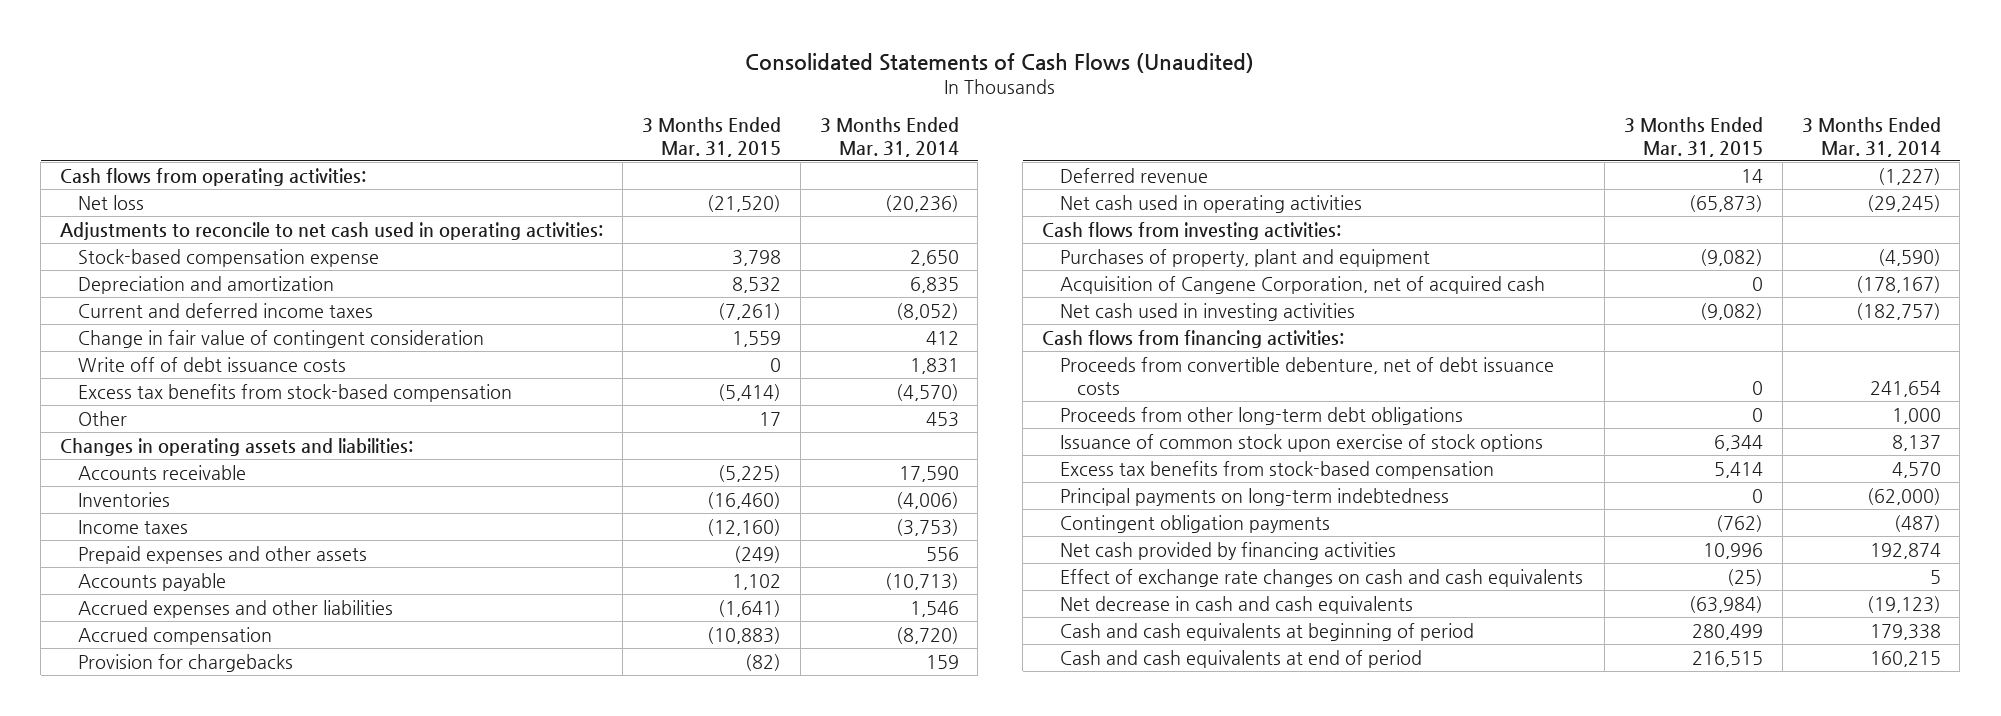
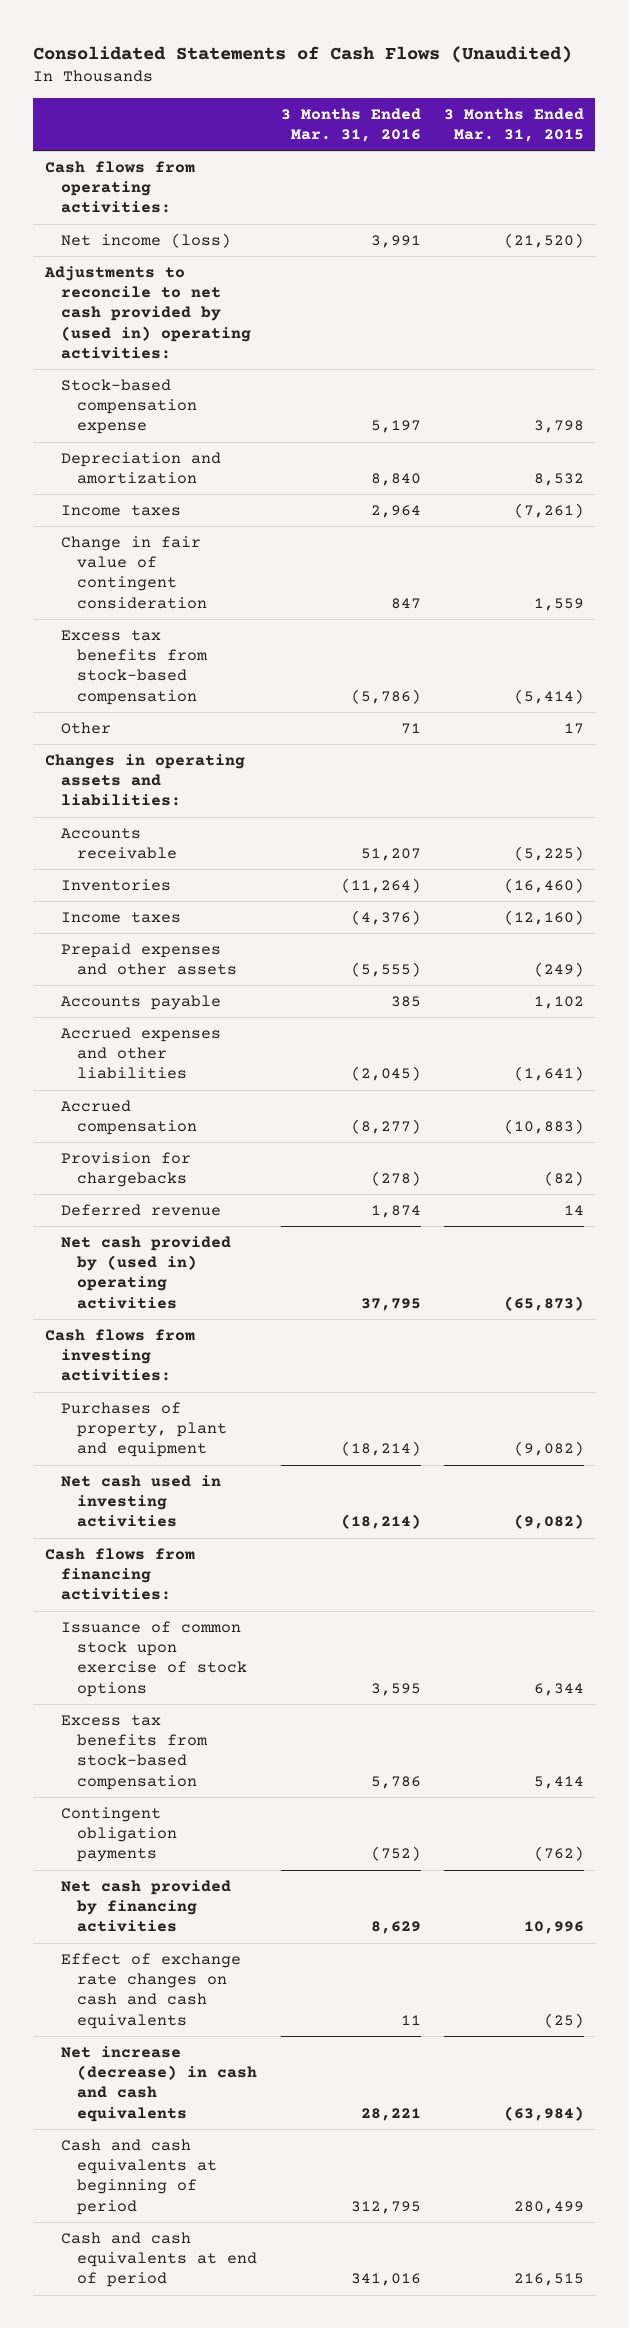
[819,116,959,157] 3 Months Ended Mar. 31, 2014 -> none
none -> [280,107,421,142] 3 Months Ended Mar. 31, 2016
[77,194,144,210] Net loss -> [61,232,232,248] Net income (loss)
[60,221,604,240] Adjustments to reconcile to net cash used in operating activities: -> [43,265,252,360] Adjustments to reconcile to net cash provided by (used in) operating activities:
[77,302,373,318] Current and deferred income taxes -> [61,504,182,516] Income taxes
[77,356,346,372] Write off of debt issuance costs -> none
[1059,194,1362,213] Net cash used in operating activities -> [61,1235,232,1309] Net cash provided by (used in) operating activities
[1059,275,1545,294] Acquisition of Cangene Corporation, net of acquired cash -> none
[1059,356,1554,395] Proceeds from convertible debenture, net of debt issuance costs -> none
[1059,406,1463,425] Proceeds from other long-term debt obligations -> none
[1059,487,1449,506] Principal payments on long-term indebtedness -> none
[1059,595,1413,614] Net decrease in cash and cash equivalents -> [61,2045,258,2122] Net increase (decrease) in cash and cash equivalents

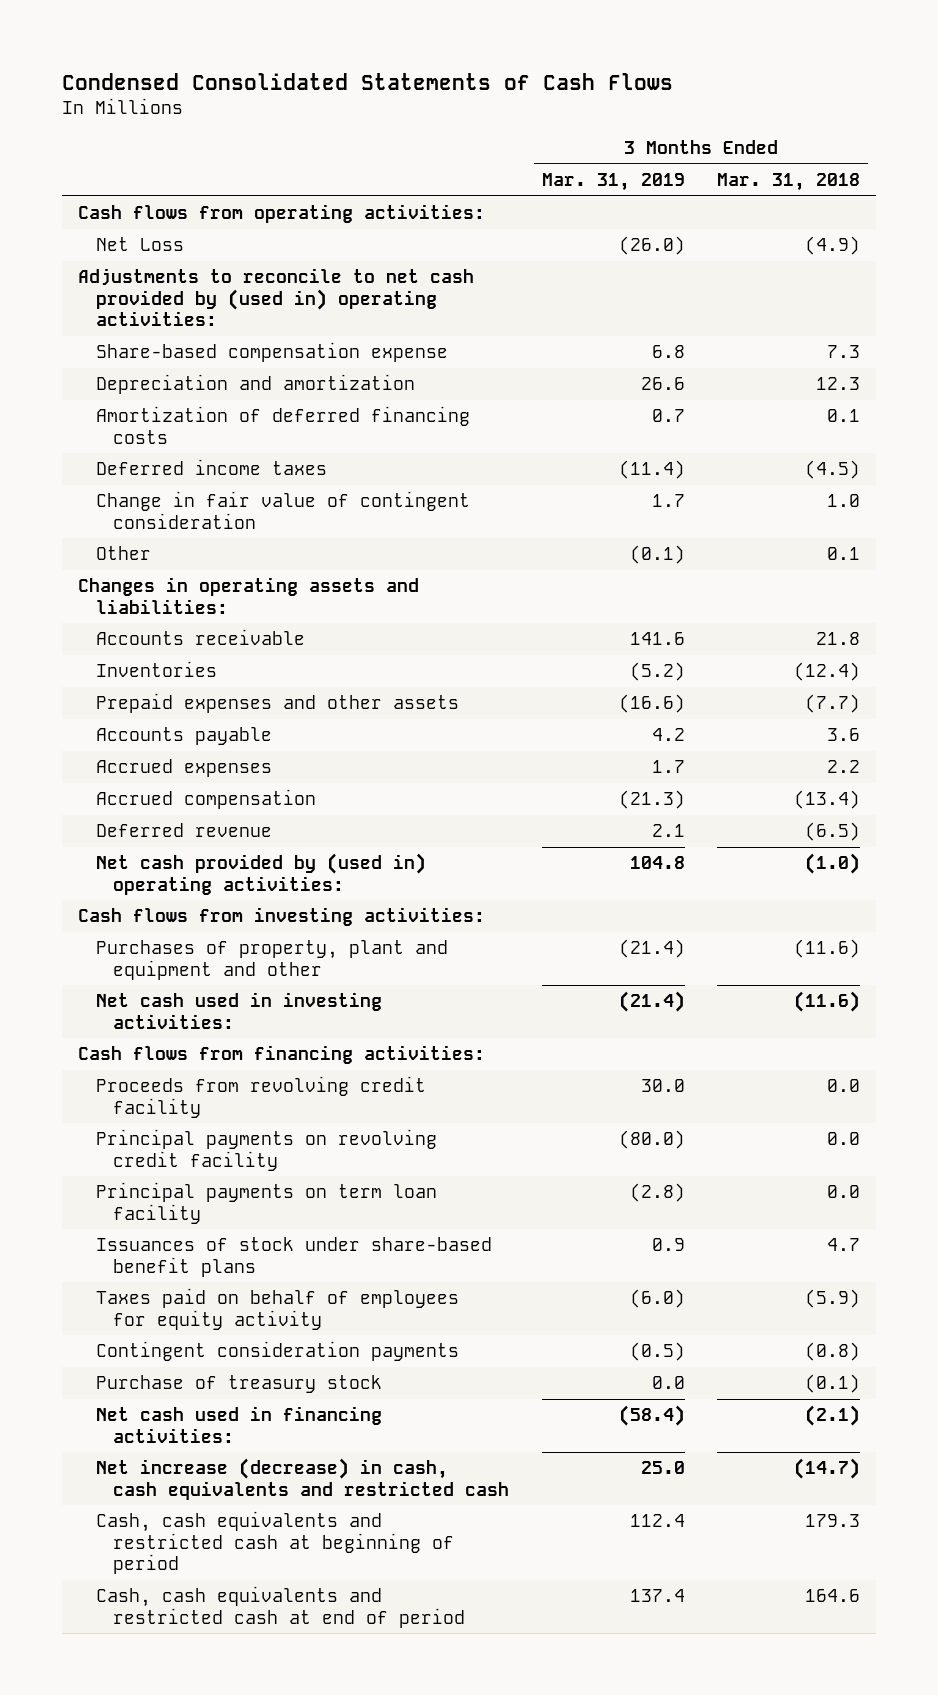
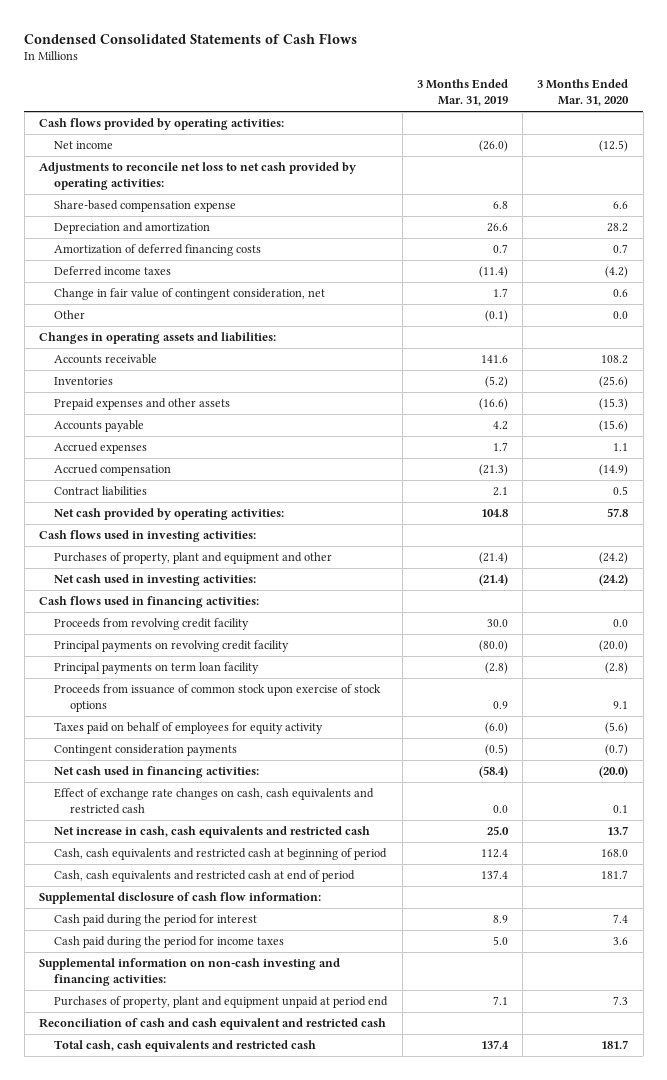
[716,173,860,192] Mar. 31, 2018 -> none
none -> [537,79,630,107] 3 Months Ended Mar. 31, 2020
[95,237,184,252] Net Loss -> none
[78,204,486,224] Cash flows from operating activities: -> [38,118,284,131] Cash flows provided by operating activities:
none -> [54,141,114,150] Net income
[78,268,475,327] Adjustments to reconcile to net cash provided by (used in) operating activities: -> [38,162,356,191] Adjustments to reconcile net loss to net cash provided by operating activities:
[95,491,470,529] Change in fair value of contingent consideration -> [54,288,326,301] Change in fair value of contingent consideration, net
[95,823,272,838] Deferred revenue -> [54,486,148,497] Contract liabilities
[95,853,426,895] Net cash provided by (used in) operating activities: -> [54,508,285,521] Net cash provided by operating activities:
[78,907,486,927] Cash flows from investing activities: -> [38,530,256,543] Cash flows used in investing activities:
[78,1045,486,1065] Cash flows from financing activities: -> [38,596,259,609] Cash flows used in financing activities:
[95,1237,492,1277] Issuances of stock under share-based benefit plans -> [54,684,382,713] Proceeds from issuance of common stock upon exercise of stock options
[95,1375,382,1394] Purchase of treasury stock -> none
none -> [54,788,375,815] Effect of exchange rate changes on cash, cash equivalents and restricted cash
[95,1458,510,1500] Net increase (decrease) in cash, cash equivalents and restricted cash -> [54,826,371,839] Net increase in cash, cash equivalents and restricted cash
none -> [38,892,321,905] Supplemental disclosure of cash flow information:
none -> [54,914,258,927] Cash paid during the period for interest
none -> [54,936,285,949] Cash paid during the period for income taxes
none -> [38,958,340,987] Supplemental information on non-cash investing and financing activities:
none -> [54,996,389,1009] Purchases of property, plant and equipment unpaid at period end
none -> [38,1018,386,1031] Reconciliation of cash and cash equivalent and restricted cash
none -> [54,1040,317,1053] Total cash, cash equivalents and restricted cash

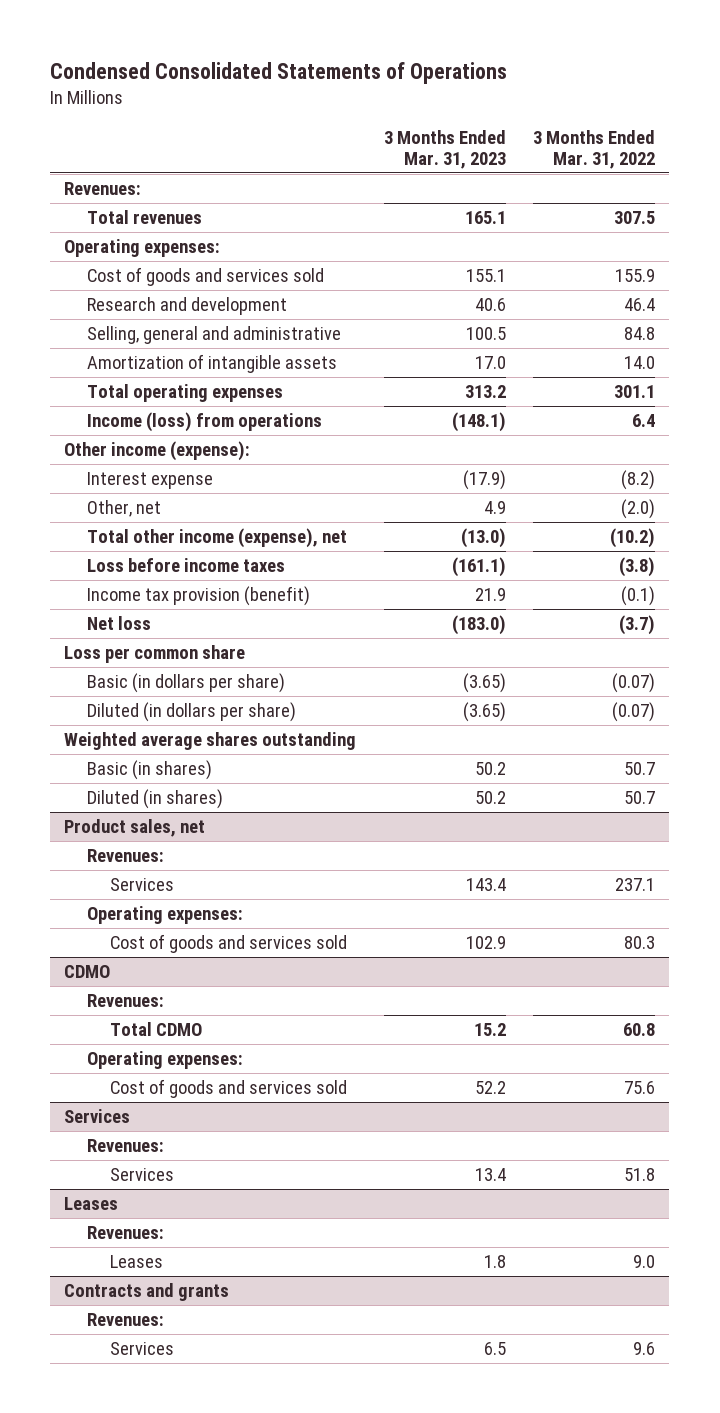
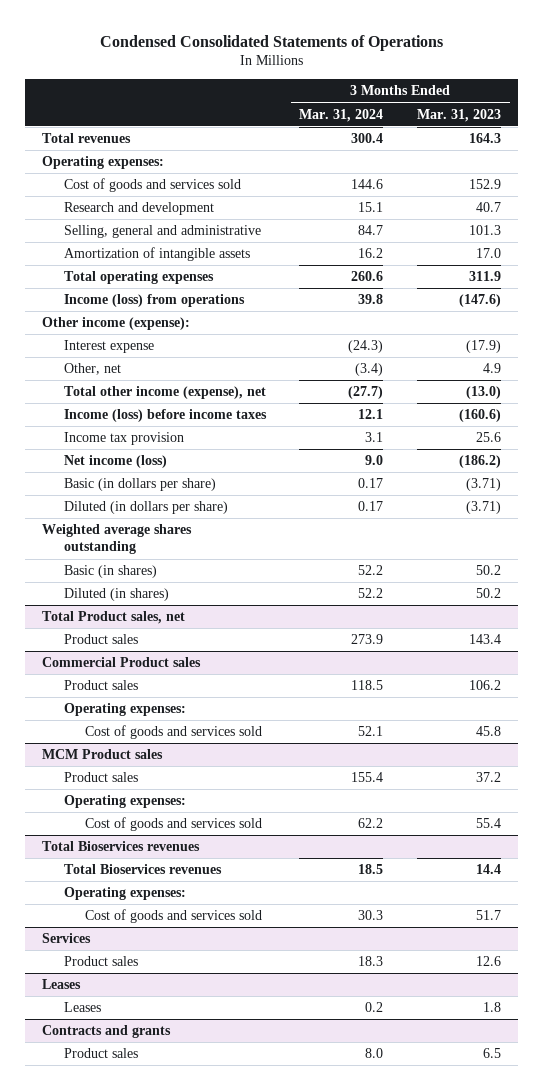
[533,129,656,170] 3 Months Ended Mar. 31, 2022 -> none
none -> [299,108,384,122] Mar. 31, 2024
[64,181,142,195] Revenues: -> none
[464,210,506,224] 165.1 -> [469,133,502,144] 164.3
[465,268,506,282] 155.1 -> [469,179,502,190] 152.9
[474,297,506,311] 40.6 -> [476,202,502,213] 40.7
[465,326,506,340] 100.5 -> [469,225,502,236] 101.3
[464,384,506,398] 313.2 -> [469,271,502,282] 311.9
[451,411,506,432] (148.1) -> [459,294,502,308] (147.6)
[64,644,246,663] Loss per common share -> none
[87,557,286,572] Loss before income taxes -> [63,409,267,423] Income (loss) before income taxes
[451,556,506,577] (161.1) -> [459,409,502,423] (160.6)
[87,585,311,606] Income tax provision (benefit) -> [63,432,184,446] Income tax provision
[474,587,506,601] 21.9 -> [476,432,502,443] 25.6
[87,615,152,630] Net loss -> [63,455,167,469] Net income (loss)
[451,614,506,635] (183.0) -> [459,455,502,469] (186.2)
[462,672,506,693] (3.65) -> [466,478,502,492] (3.71)
[462,701,506,722] (3.65) -> [466,501,502,515] (3.71)
[87,848,165,862] Revenues: -> none
[64,818,206,837] Product sales, net -> [42,611,186,625] Total Product sales, net
[109,877,174,891] Services -> [63,634,138,645] Product sales
none -> [42,657,202,668] Commercial Product sales
none -> [63,680,138,691] Product sales
[64,964,111,978] CDMO -> none
[87,993,165,1007] Revenues: -> none
[109,1021,202,1036] Total CDMO -> none
[465,935,506,949] 102.9 -> [476,726,502,737] 45.8
none -> [42,749,164,760] MCM Product sales
none -> [63,772,138,783] Product sales
[474,1080,506,1094] 52.2 -> [476,818,502,829] 55.4
none -> [42,841,201,852] Total Bioservices revenues
none -> [63,864,222,875] Total Bioservices revenues
none -> [63,887,186,901] Operating expenses:
none -> [85,909,263,924] Cost of goods and services sold
[87,1138,165,1152] Revenues: -> none
[109,1167,174,1181] Services -> none
none -> [63,956,138,967] Product sales
[87,1225,165,1239] Revenues: -> none
[87,1312,165,1326] Revenues: -> none
[109,1341,174,1355] Services -> [63,1048,138,1059] Product sales

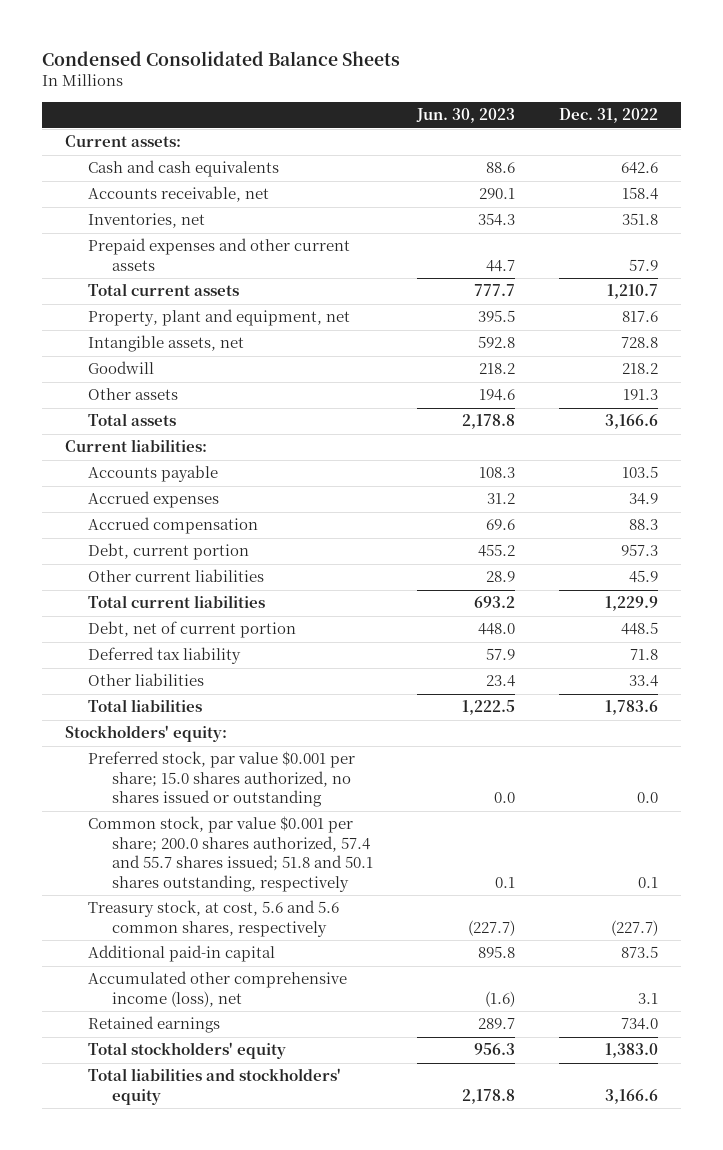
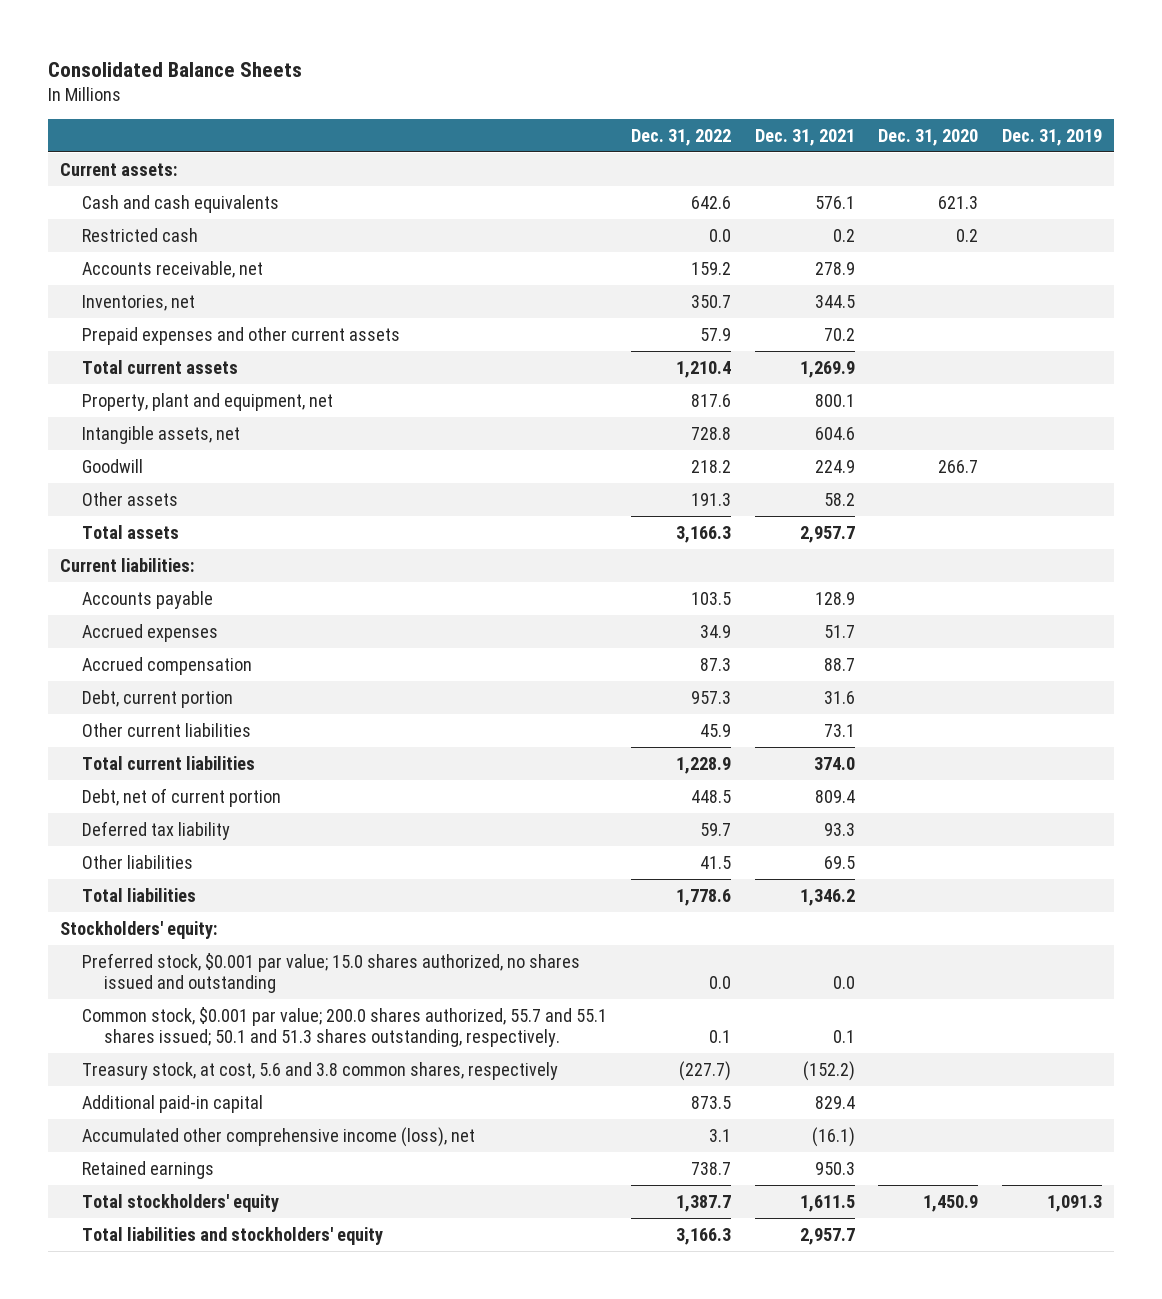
[42,50,401,66] Condensed Consolidated Balance Sheets -> [48,61,303,77] Consolidated Balance Sheets
[416,108,516,124] Jun. 30, 2023 -> none
none -> [754,128,855,146] Dec. 31, 2021
none -> [878,128,979,146] Dec. 31, 2020
none -> [1002,128,1103,146] Dec. 31, 2019
none -> [82,227,199,242] Restricted cash
[622,187,659,201] 158.4 -> [691,261,732,275] 159.2
[622,213,659,226] 351.8 -> [691,294,732,308] 350.7
[607,284,659,300] 1,210.7 -> [676,360,732,378] 1,210.4
[605,414,659,430] 3,166.6 -> [676,525,732,543] 3,166.3
[629,519,659,531] 88.3 -> [700,657,732,671] 87.3
[605,596,659,612] 1,229.9 -> [676,756,732,774] 1,228.9
[630,649,659,661] 71.8 -> [700,822,732,836] 59.7
[629,675,659,688] 33.4 -> [700,855,732,869] 41.5
[605,700,659,716] 1,783.6 -> [676,888,732,906] 1,778.6
[88,751,356,808] Preferred stock, par value $0.001 per share; 15.0 shares authorized, no shares issued or outstanding -> [82,952,581,994] Preferred stock, $0.001 par value; 15.0 shares authorized, no shares issued and outstanding
[88,816,373,892] Common stock, par value $0.001 per share; 200.0 shares authorized, 57.4 and 55.7 shares issued; 51.8 and 50.1 shares outstanding, respectively -> [82,1006,608,1048] Common stock, $0.001 par value; 200.0 shares authorized, 55.7 and 55.1 shares issued; 50.1 and 51.3 shares outstanding, respectively.
[88,900,340,937] Treasury stock, at cost, 5.6 and 5.6 common shares, respectively -> [82,1061,559,1080] Treasury stock, at cost, 5.6 and 3.8 common shares, respectively
[621,1018,659,1031] 734.0 -> [691,1161,732,1175] 738.7
[605,1043,659,1059] 1,383.0 -> [676,1194,732,1212] 1,387.7
[605,1088,659,1104] 3,166.6 -> [676,1227,732,1245] 3,166.3

